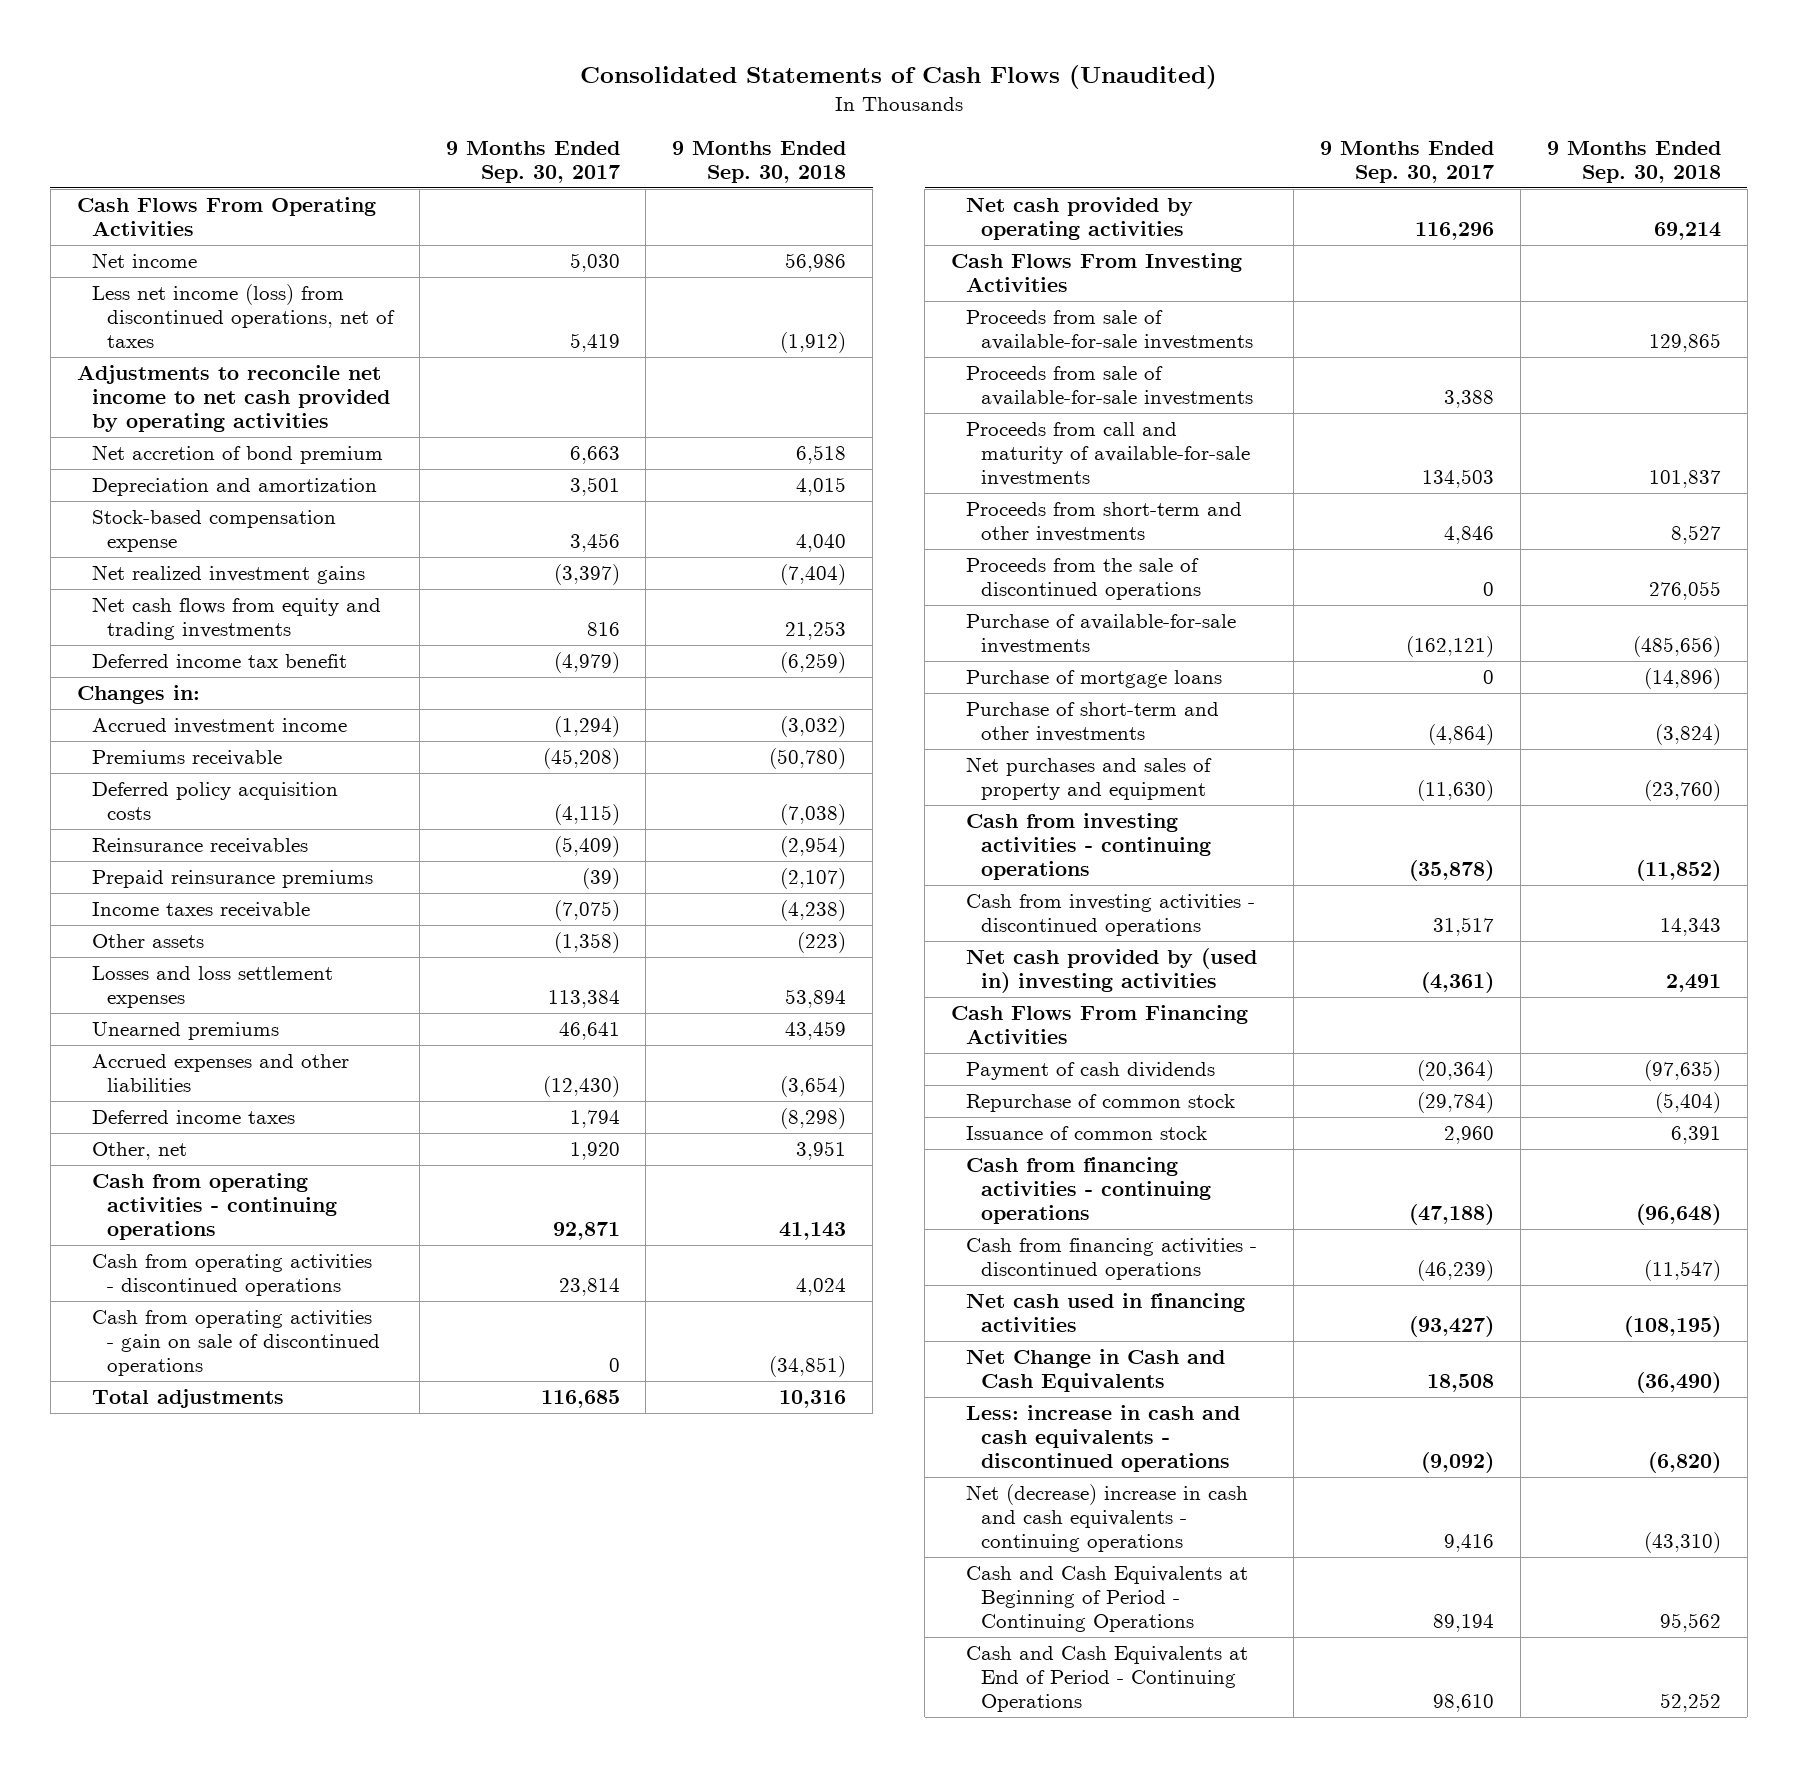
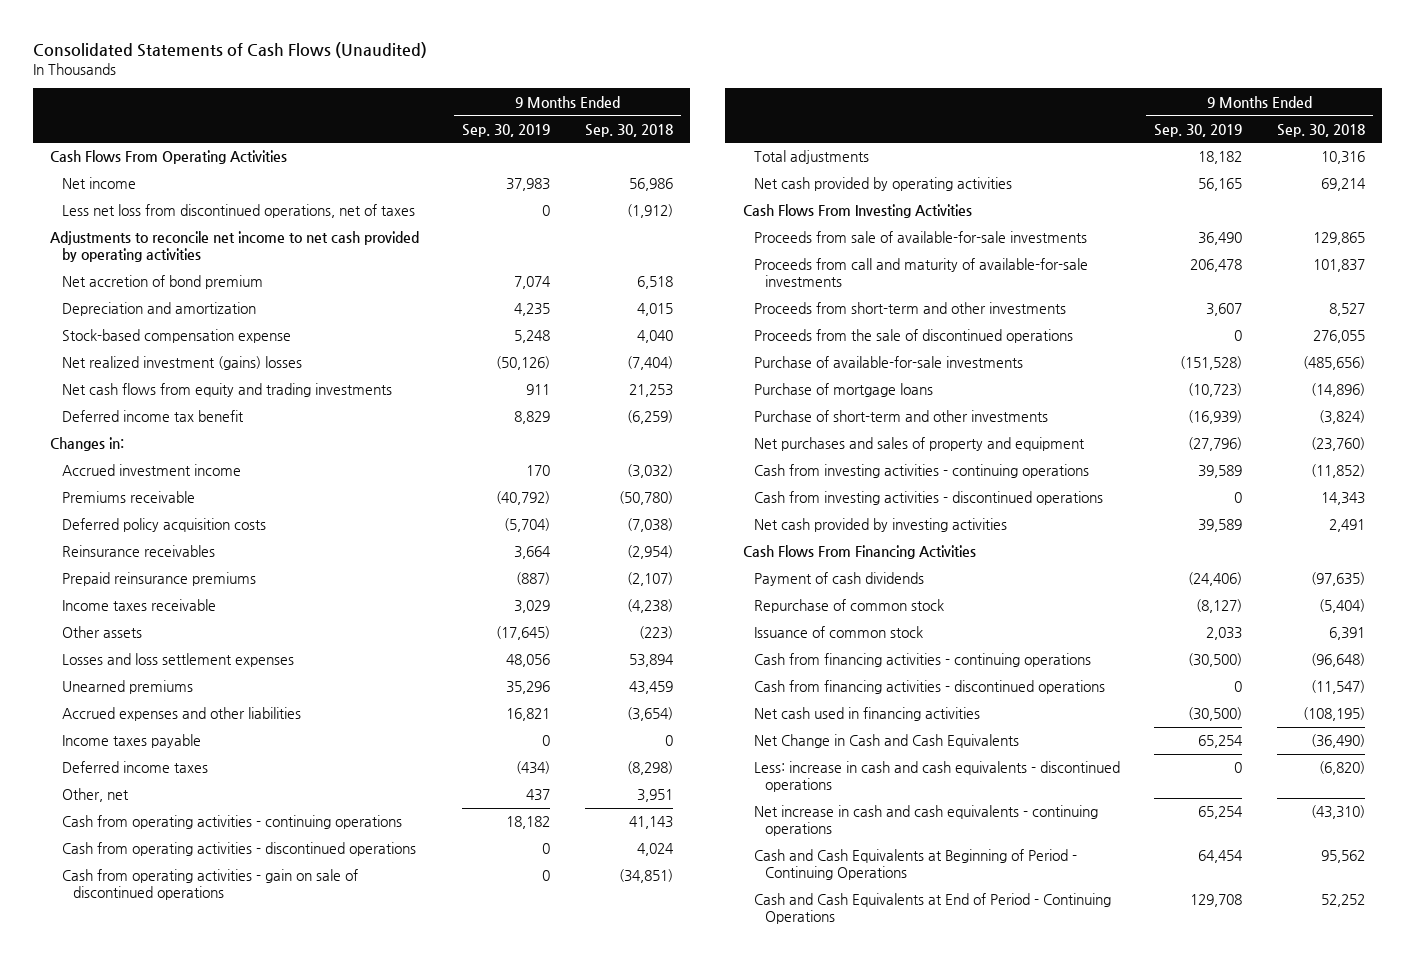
[445,140,620,183] 9 Months Ended Sep. 30, 2017 -> none
none -> [462,123,551,137] Sep. 30, 2019
[91,284,395,349] Less net income (loss) from discontinued operations, net of taxes -> [61,204,415,219] Less net loss from discontinued operations, net of taxes
[91,565,365,585] Net realized investment gains -> [61,356,302,371] Net realized investment (gains) losses
none -> [61,734,201,749] Income taxes payable
[966,366,1254,407] Proceeds from sale of available-for-sale investments -> none
[966,948,1258,994] Net cash provided by (used in) investing activities -> [753,518,1007,533] Net cash provided by investing activities
[966,1484,1249,1553] Net (decrease) increase in cash and cash equivalents - continuing operations -> [753,805,1098,837] Net increase in cash and cash equivalents - continuing operations

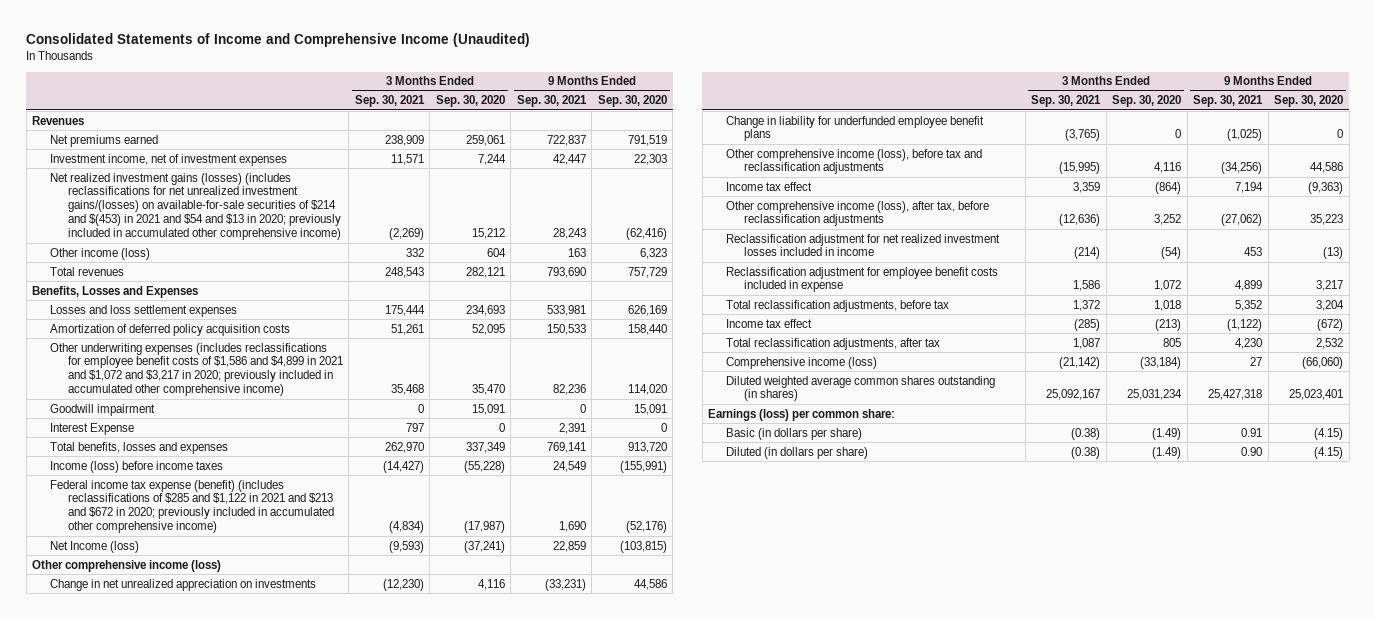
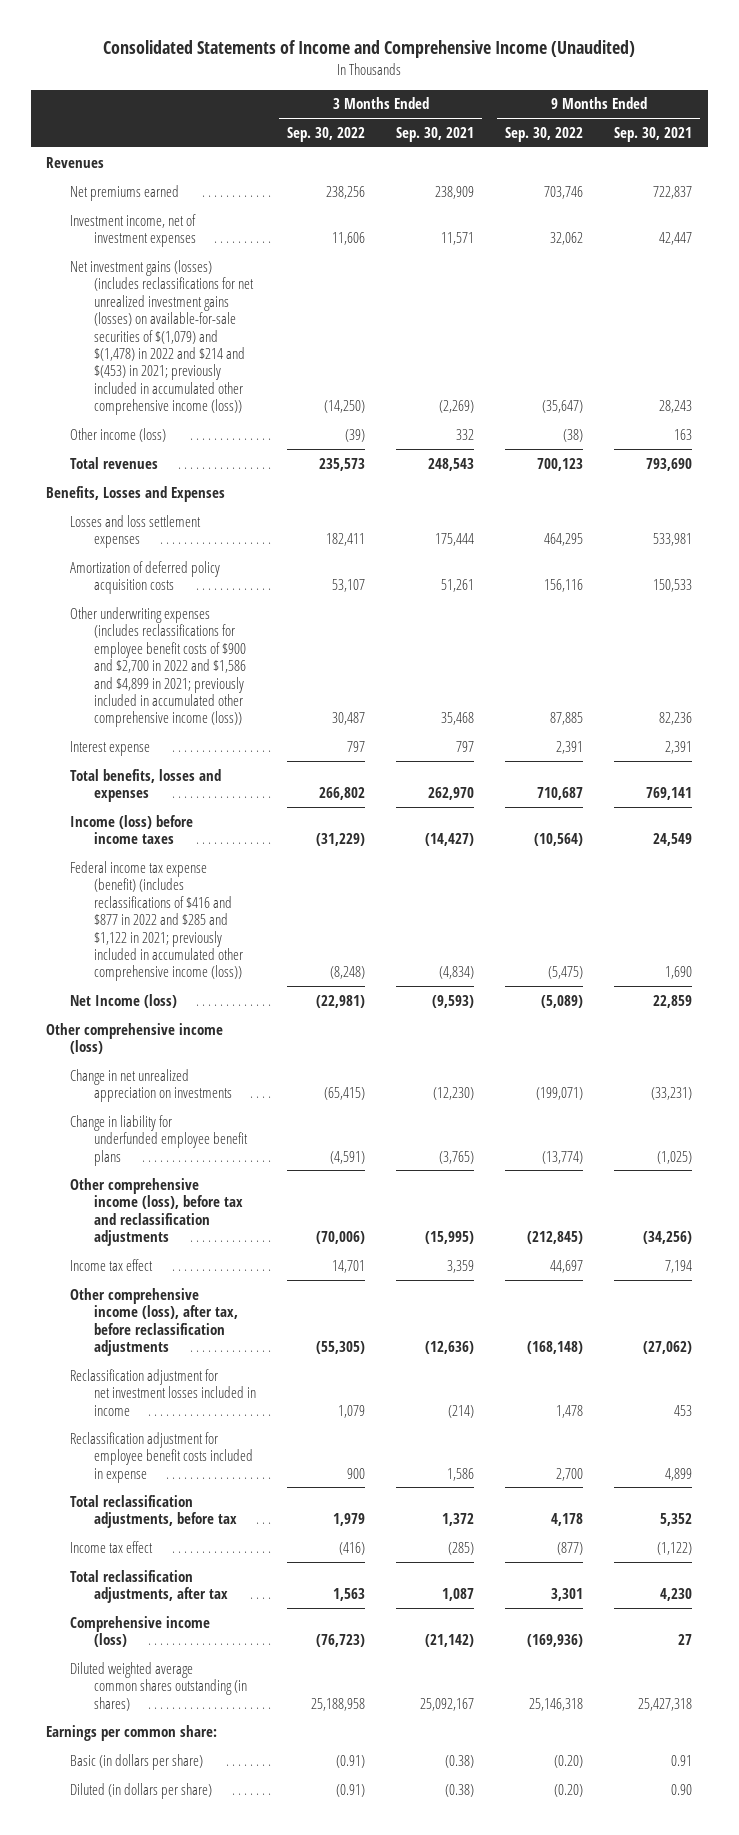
[435,95,505,108] Sep. 30, 2020 -> none
[597,95,667,108] Sep. 30, 2020 -> none
none -> [286,126,365,142] Sep. 30, 2022
none -> [505,126,584,142] Sep. 30, 2022
[50,172,341,241] Net realized investment gains (losses) (includes reclassifications for net unrealized investment gains/(losses) on available-for-sale securities of $214 and $(453) in 2021 and $54 and $13 in 2020; previously included in accumulated other comprehensive income) -> [70,259,254,416] Net investment gains (losses) (includes reclassifications for net unrealized investment gains (losses) on available-for-sale securities of $(1,079) and $(1,478) in 2022 and $214 and $(453) in 2021; previously included in accumulated other comprehensive income (loss))
[50,403,156,416] Goodwill impairment -> none
[50,342,343,397] Other underwriting expenses (includes reclassifications for employee benefit costs of $1,586 and $4,899 in 2021 and $1,072 and $3,217 in 2020; previously included in accumulated other comprehensive income) -> [70,606,246,728] Other underwriting expenses (includes reclassifications for employee benefit costs of $900 and $2,700 in 2022 and $1,586 and $4,899 in 2021; previously included in accumulated other comprehensive income (loss))
[50,422,135,435] Interest Expense -> [70,740,151,756] Interest expense
[50,479,334,534] Federal income tax expense (benefit) (includes reclassifications of $285 and $1,122 in 2021 and $213 and $672 in 2020; previously included in accumulated other comprehensive income) -> [70,860,243,982] Federal income tax expense (benefit) (includes reclassifications of $416 and $877 in 2022 and $285 and $1,122 in 2021; previously included in accumulated other comprehensive income (loss))
[726,233,1001,257] Reclassification adjustment for net realized investment losses included in income -> [70,1368,256,1416] Reclassification adjustment for net investment losses included in income
[708,408,896,421] Earnings (loss) per common share: -> [46,1724,218,1741] Earnings per common share:

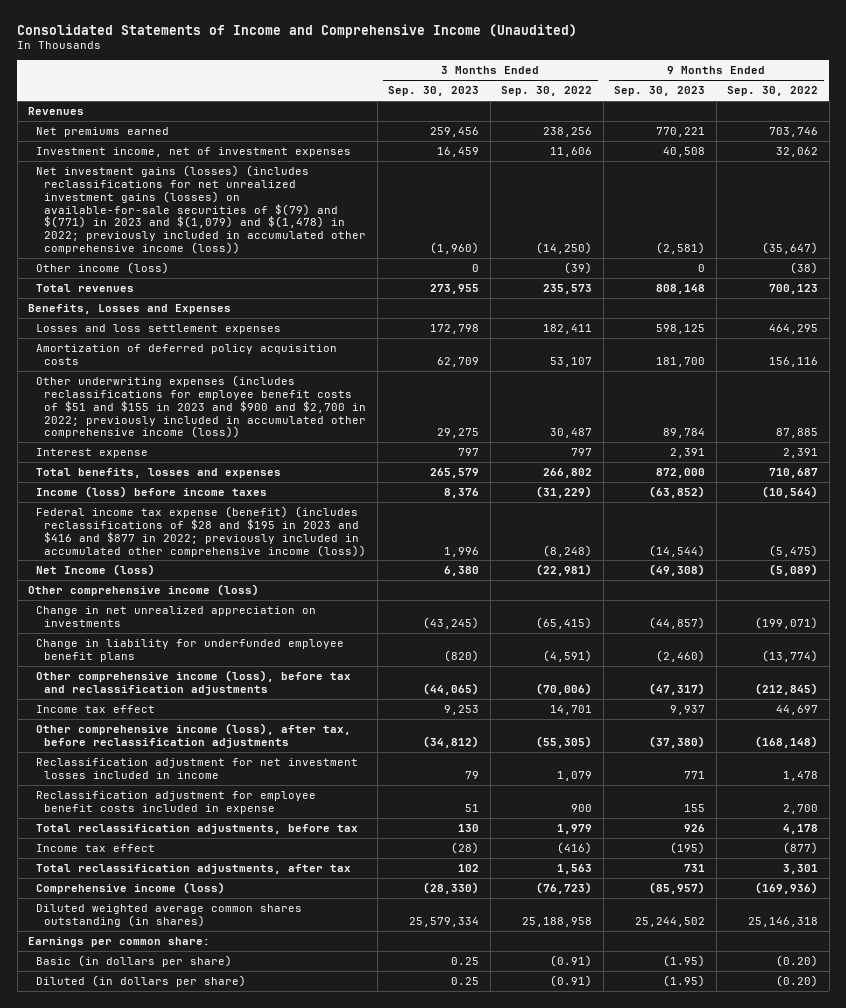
[396,126,475,142] Sep. 30, 2021 -> none
[614,126,693,142] Sep. 30, 2021 -> none
none -> [388,86,480,97] Sep. 30, 2023
none -> [614,86,706,97] Sep. 30, 2023
[70,259,254,416] Net investment gains (losses) (includes reclassifications for net unrealized investment gains (losses) on available-for-sale securities of $(1,079) and $(1,478) in 2022 and $214 and $(453) in 2021; previously included in accumulated other comprehensive income (loss)) -> [36,164,367,255] Net investment gains (losses) (includes reclassifications for net unrealized investment gains (losses) on available-for-sale securities of $(79) and $(771) in 2023 and $(1,079) and $(1,478) in 2022; previously included in accumulated other comprehensive income (loss))
[70,606,246,728] Other underwriting expenses (includes reclassifications for employee benefit costs of $900 and $2,700 in 2022 and $1,586 and $4,899 in 2021; previously included in accumulated other comprehensive income (loss)) -> [36,374,367,439] Other underwriting expenses (includes reclassifications for employee benefit costs of $51 and $155 in 2023 and $900 and $2,700 in 2022; previously included in accumulated other comprehensive income (loss))
[70,860,243,982] Federal income tax expense (benefit) (includes reclassifications of $416 and $877 in 2022 and $285 and $1,122 in 2021; previously included in accumulated other comprehensive income (loss)) -> [36,505,367,557] Federal income tax expense (benefit) (includes reclassifications of $28 and $195 in 2023 and $416 and $877 in 2022; previously included in accumulated other comprehensive income (loss))

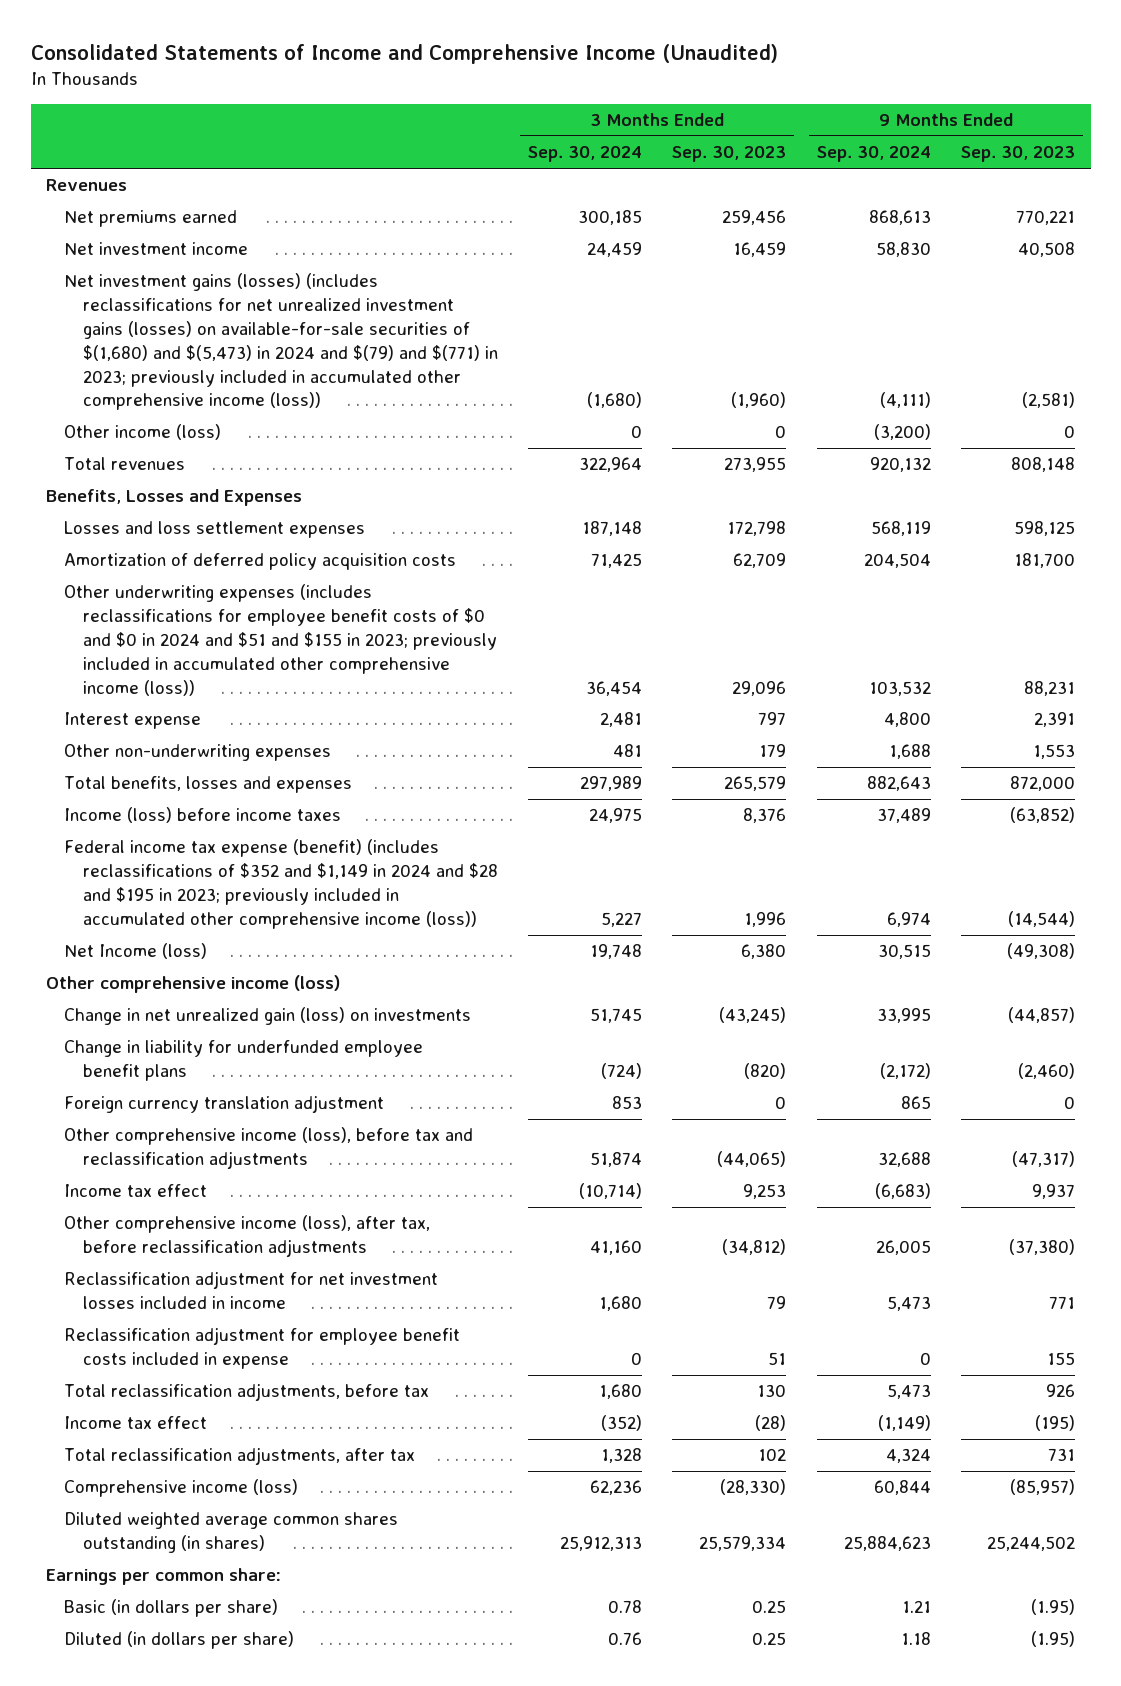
[501,86,593,97] Sep. 30, 2022 -> none
[727,86,819,97] Sep. 30, 2022 -> none
none -> [528,146,643,163] Sep. 30, 2024
none -> [816,146,931,163] Sep. 30, 2024
[36,146,352,157] Investment income, net of investment expenses -> [64,242,249,256] Net investment income
[36,164,367,255] Net investment gains (losses) (includes reclassifications for net unrealized investment gains (losses) on available-for-sale securities of $(79) and $(771) in 2023 and $(1,079) and $(1,478) in 2022; previously included in accumulated other comprehensive income (loss)) -> [64,273,498,411] Net investment gains (losses) (includes reclassifications for net unrealized investment gains (losses) on available-for-sale securities of $(1,680) and $(5,473) in 2024 and $(79) and $(771) in 2023; previously included in accumulated other comprehensive income (loss))
[36,374,367,439] Other underwriting expenses (includes reclassifications for employee benefit costs of $51 and $155 in 2023 and $900 and $2,700 in 2022; previously included in accumulated other comprehensive income (loss)) -> [64,584,497,696] Other underwriting expenses (includes reclassifications for employee benefit costs of $0 and $0 in 2024 and $51 and $155 in 2023; previously included in accumulated other comprehensive income (loss))
[437,428,480,439] 29,275 -> [732,680,787,696] 29,096
[663,428,706,439] 89,784 -> [1024,680,1076,696] 88,231
none -> [64,744,332,762] Other non-underwriting expenses
[36,505,367,557] Federal income tax expense (benefit) (includes reclassifications of $28 and $195 in 2023 and $416 and $877 in 2022; previously included in accumulated other comprehensive income (loss)) -> [64,839,498,929] Federal income tax expense (benefit) (includes reclassifications of $352 and $1,149 in 2024 and $28 and $195 in 2023; previously included in accumulated other comprehensive income (loss))
[36,605,317,627] Change in net unrealized appreciation on investments -> [64,1007,472,1026] Change in net unrealized gain (loss) on investments
none -> [64,1095,385,1114] Foreign currency translation adjustment

